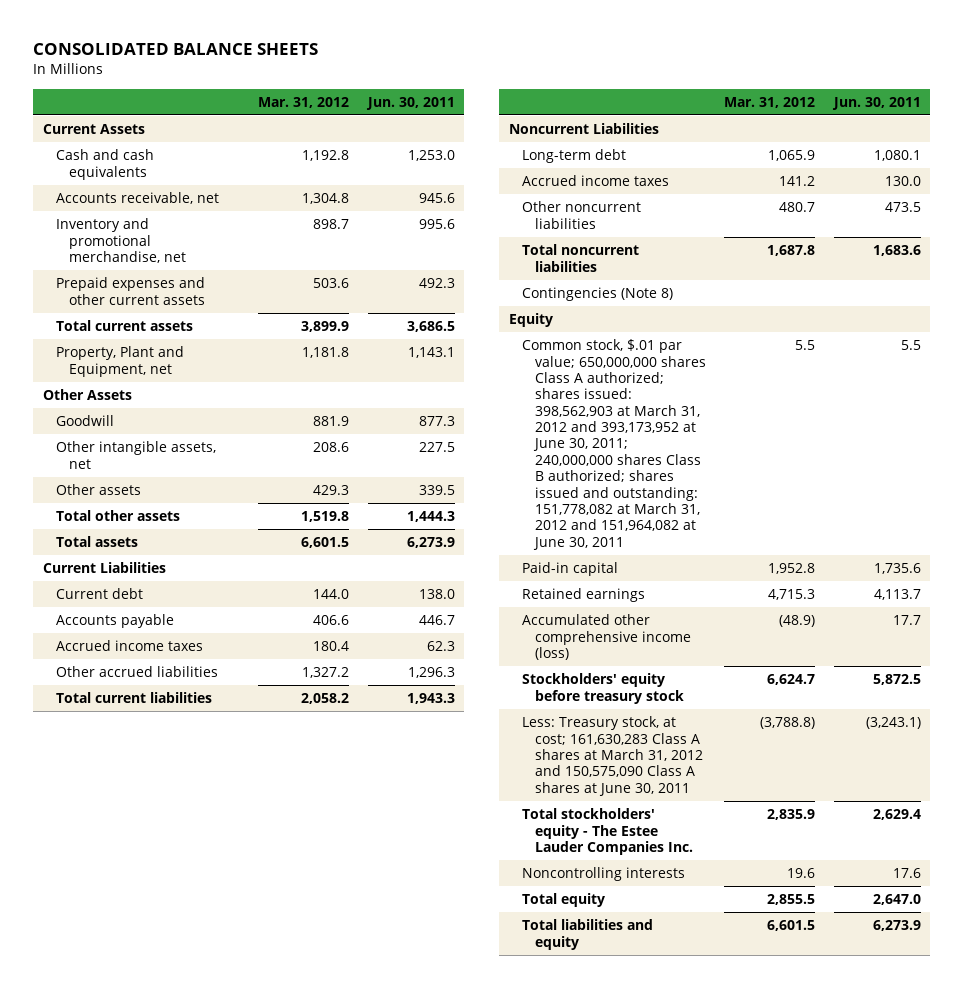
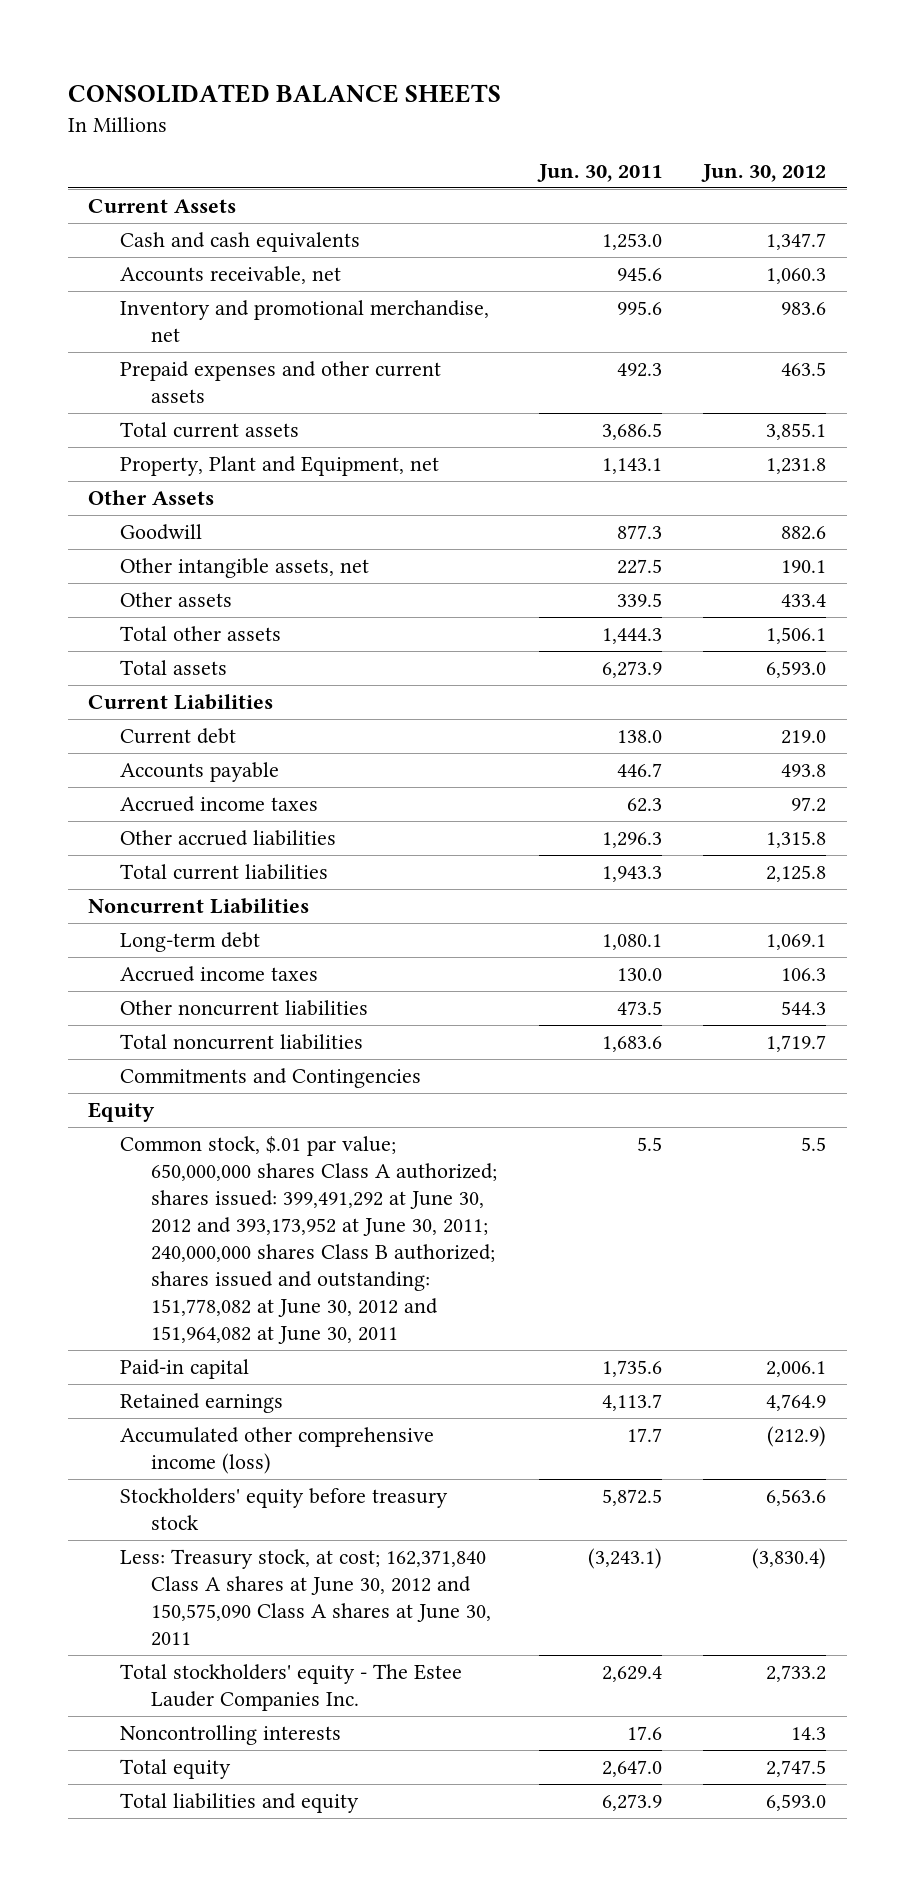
[258,96,350,108] Mar. 31, 2012 -> none
none -> [700,164,826,183] Jun. 30, 2012
[521,287,673,302] Contingencies (Note 8) -> [119,1067,421,1088] Commitments and Contingencies
[521,339,706,550] Common stock, $.01 par value; 650,000,000 shares Class A authorized; shares issued: 398,562,903 at March 31, 2012 and 393,173,952 at June 30, 2011; 240,000,000 shares Class B authorized; shares issued and outstanding: 151,778,082 at March 31, 2012 and 151,964,082 at June 30, 2011 -> [119,1135,498,1345] Common stock, $.01 par value; 650,000,000 shares Class A authorized; shares issued: 399,491,292 at June 30, 2012 and 393,173,952 at June 30, 2011; 240,000,000 shares Class B authorized; shares issued and outstanding: 151,778,082 at June 30, 2012 and 151,964,082 at June 30, 2011
[521,716,703,796] Less: Treasury stock, at cost; 161,630,283 Class A shares at March 31, 2012 and 150,575,090 Class A shares at June 30, 2011 -> [119,1548,492,1647] Less: Treasury stock, at cost; 162,371,840 Class A shares at June 30, 2012 and 150,575,090 Class A shares at June 30, 2011

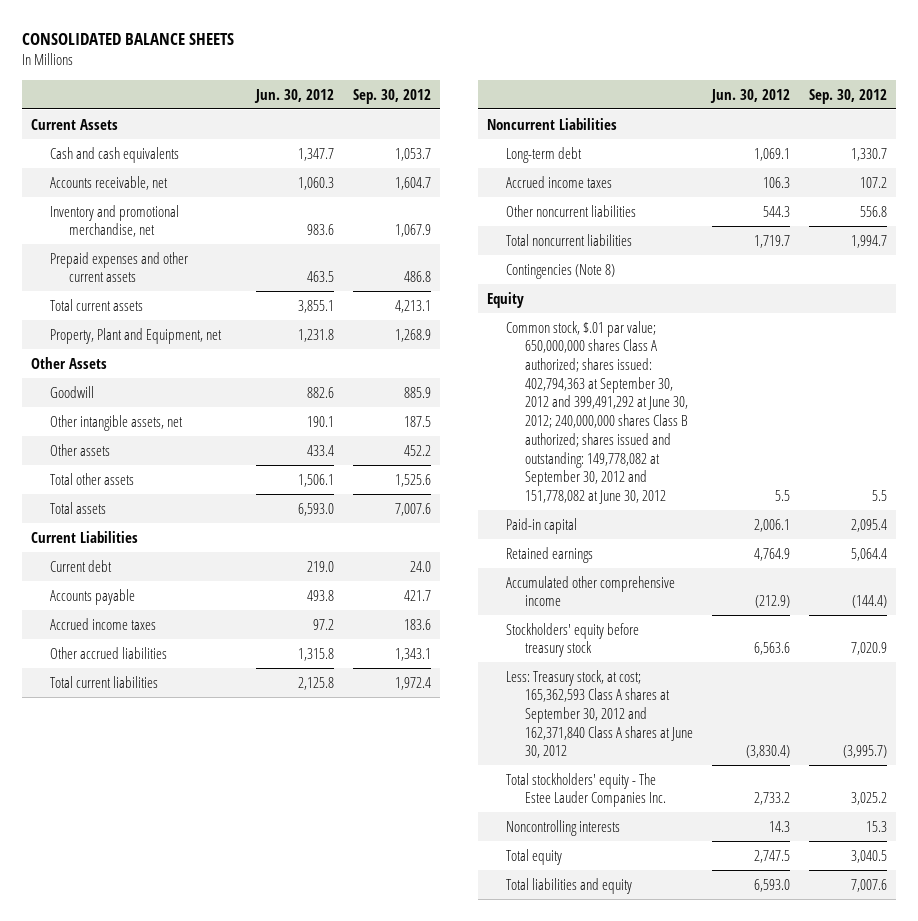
[536,164,662,183] Jun. 30, 2011 -> none
none -> [352,88,431,104] Sep. 30, 2012
[119,1067,421,1088] Commitments and Contingencies -> [505,263,615,279] Contingencies (Note 8)
[119,1135,498,1345] Common stock, $.01 par value; 650,000,000 shares Class A authorized; shares issued: 399,491,292 at June 30, 2012 and 393,173,952 at June 30, 2011; 240,000,000 shares Class B authorized; shares issued and outstanding: 151,778,082 at June 30, 2012 and 151,964,082 at June 30, 2011 -> [505,320,688,505] Common stock, $.01 par value; 650,000,000 shares Class A authorized; shares issued: 402,794,363 at September 30, 2012 and 399,491,292 at June 30, 2012; 240,000,000 shares Class B authorized; shares issued and outstanding: 149,778,082 at September 30, 2012 and 151,778,082 at June 30, 2012
[119,1426,434,1475] Accumulated other comprehensive income (loss) -> [505,575,675,607] Accumulated other comprehensive income
[119,1548,492,1647] Less: Treasury stock, at cost; 162,371,840 Class A shares at June 30, 2012 and 150,575,090 Class A shares at June 30, 2011 -> [505,669,693,759] Less: Treasury stock, at cost; 165,362,593 Class A shares at September 30, 2012 and 162,371,840 Class A shares at June 30, 2012

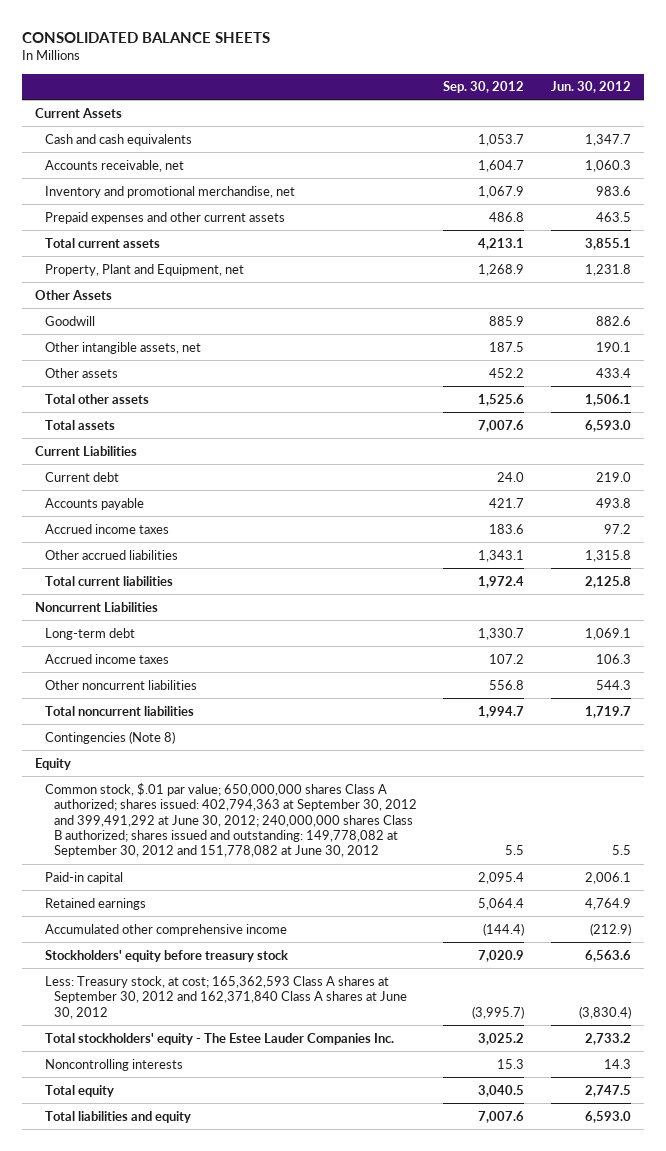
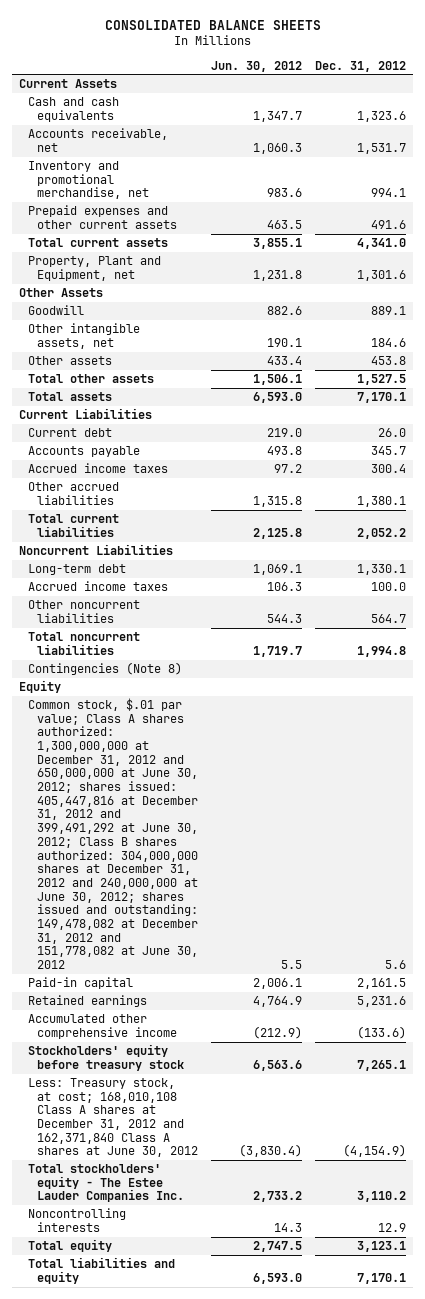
[443,81,525,94] Sep. 30, 2012 -> none
none -> [315,60,407,72] Dec. 31, 2012
[44,782,418,858] Common stock, $.01 par value; 650,000,000 shares Class A authorized; shares issued: 402,794,363 at September 30, 2012 and 399,491,292 at June 30, 2012; 240,000,000 shares Class B authorized; shares issued and outstanding: 149,778,082 at September 30, 2012 and 151,778,082 at June 30, 2012 -> [27,698,198,969] Common stock, $.01 par value; Class A shares authorized: 1,300,000,000 at December 31, 2012 and 650,000,000 at June 30, 2012; shares issued: 405,447,816 at December 31, 2012 and 399,491,292 at June 30, 2012; Class B shares authorized: 304,000,000 shares at December 31, 2012 and 240,000,000 at June 30, 2012; shares issued and outstanding: 149,478,082 at December 31, 2012 and 151,778,082 at June 30, 2012
[44,975,408,1019] Less: Treasury stock, at cost; 165,362,593 Class A shares at September 30, 2012 and 162,371,840 Class A shares at June 30, 2012 -> [27,1078,198,1158] Less: Treasury stock, at cost; 168,010,108 Class A shares at December 31, 2012 and 162,371,840 Class A shares at June 30, 2012

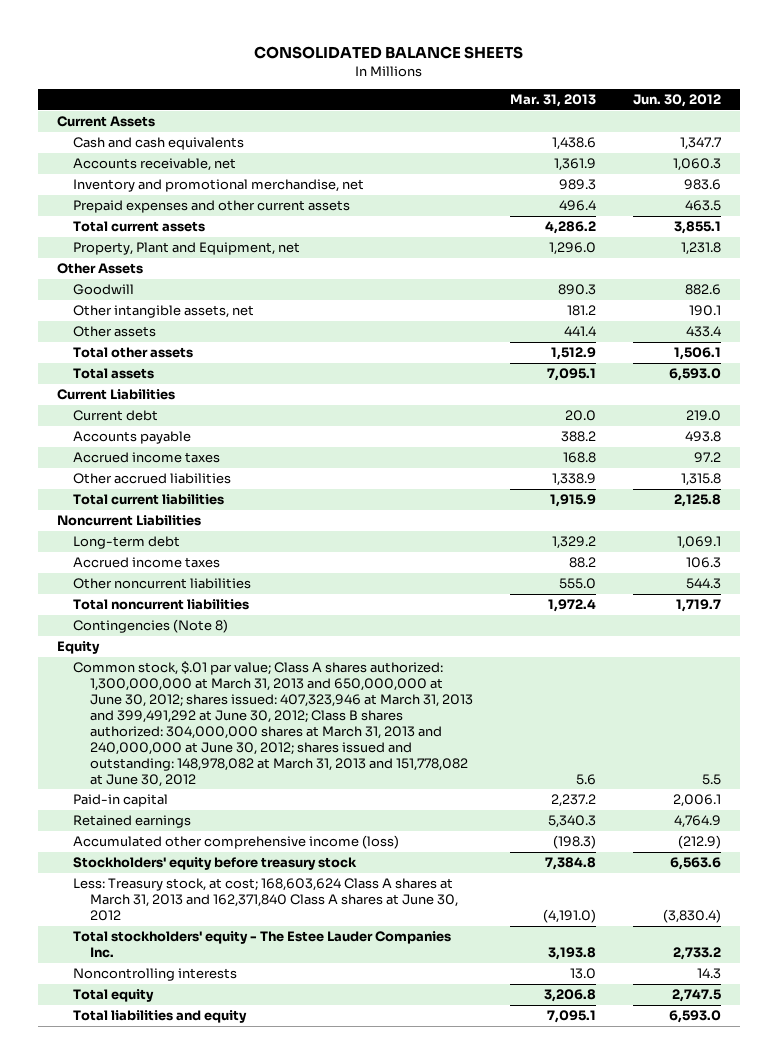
[315,60,407,72] Dec. 31, 2012 -> none
none -> [510,93,597,107] Mar. 31, 2013
[27,698,198,969] Common stock, $.01 par value; Class A shares authorized: 1,300,000,000 at December 31, 2012 and 650,000,000 at June 30, 2012; shares issued: 405,447,816 at December 31, 2012 and 399,491,292 at June 30, 2012; Class B shares authorized: 304,000,000 shares at December 31, 2012 and 240,000,000 at June 30, 2012; shares issued and outstanding: 149,478,082 at December 31, 2012 and 151,778,082 at June 30, 2012 -> [73,661,473,787] Common stock, $.01 par value; Class A shares authorized: 1,300,000,000 at March 31, 2013 and 650,000,000 at June 30, 2012; shares issued: 407,323,946 at March 31, 2013 and 399,491,292 at June 30, 2012; Class B shares authorized: 304,000,000 shares at March 31, 2013 and 240,000,000 at June 30, 2012; shares issued and outstanding: 148,978,082 at March 31, 2013 and 151,778,082 at June 30, 2012
[27,1014,177,1039] Accumulated other comprehensive income -> [73,835,400,850] Accumulated other comprehensive income (loss)
[27,1078,198,1158] Less: Treasury stock, at cost; 168,010,108 Class A shares at December 31, 2012 and 162,371,840 Class A shares at June 30, 2012 -> [73,878,458,922] Less: Treasury stock, at cost; 168,603,624 Class A shares at March 31, 2013 and 162,371,840 Class A shares at June 30, 2012

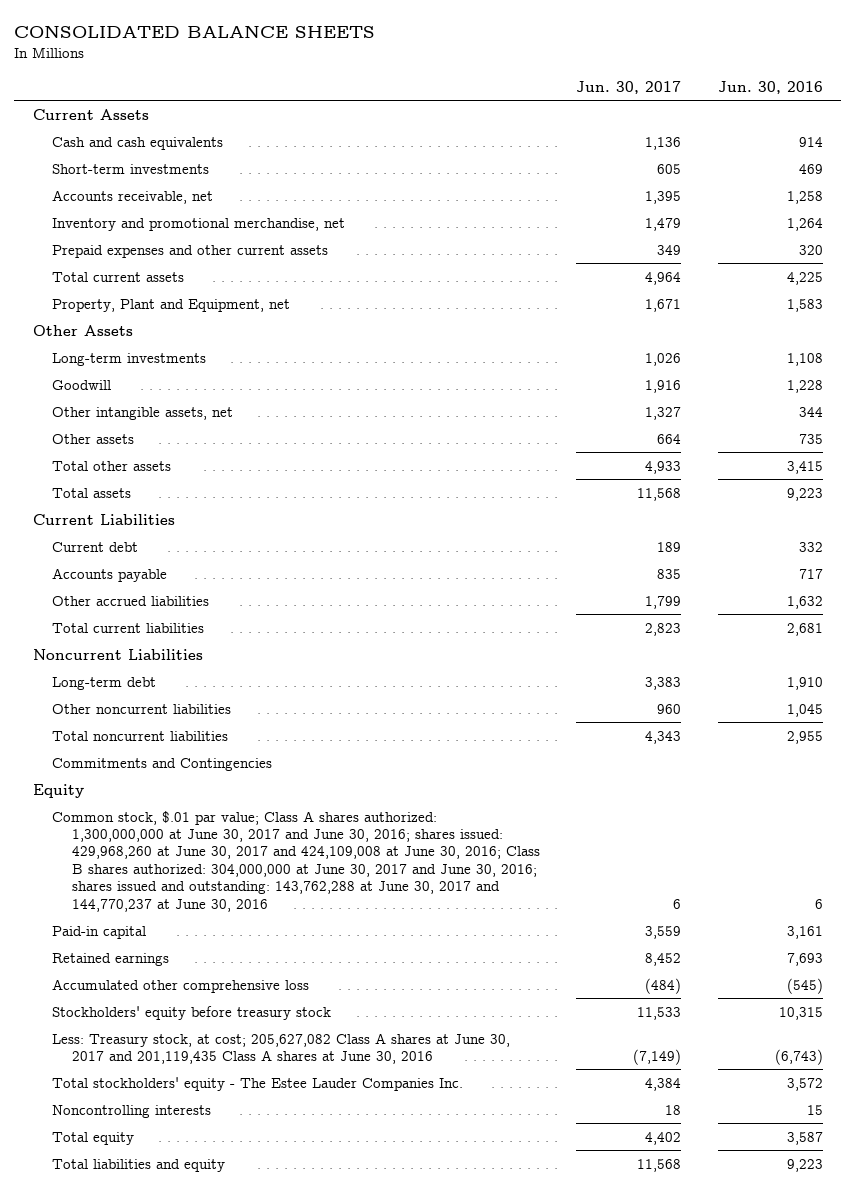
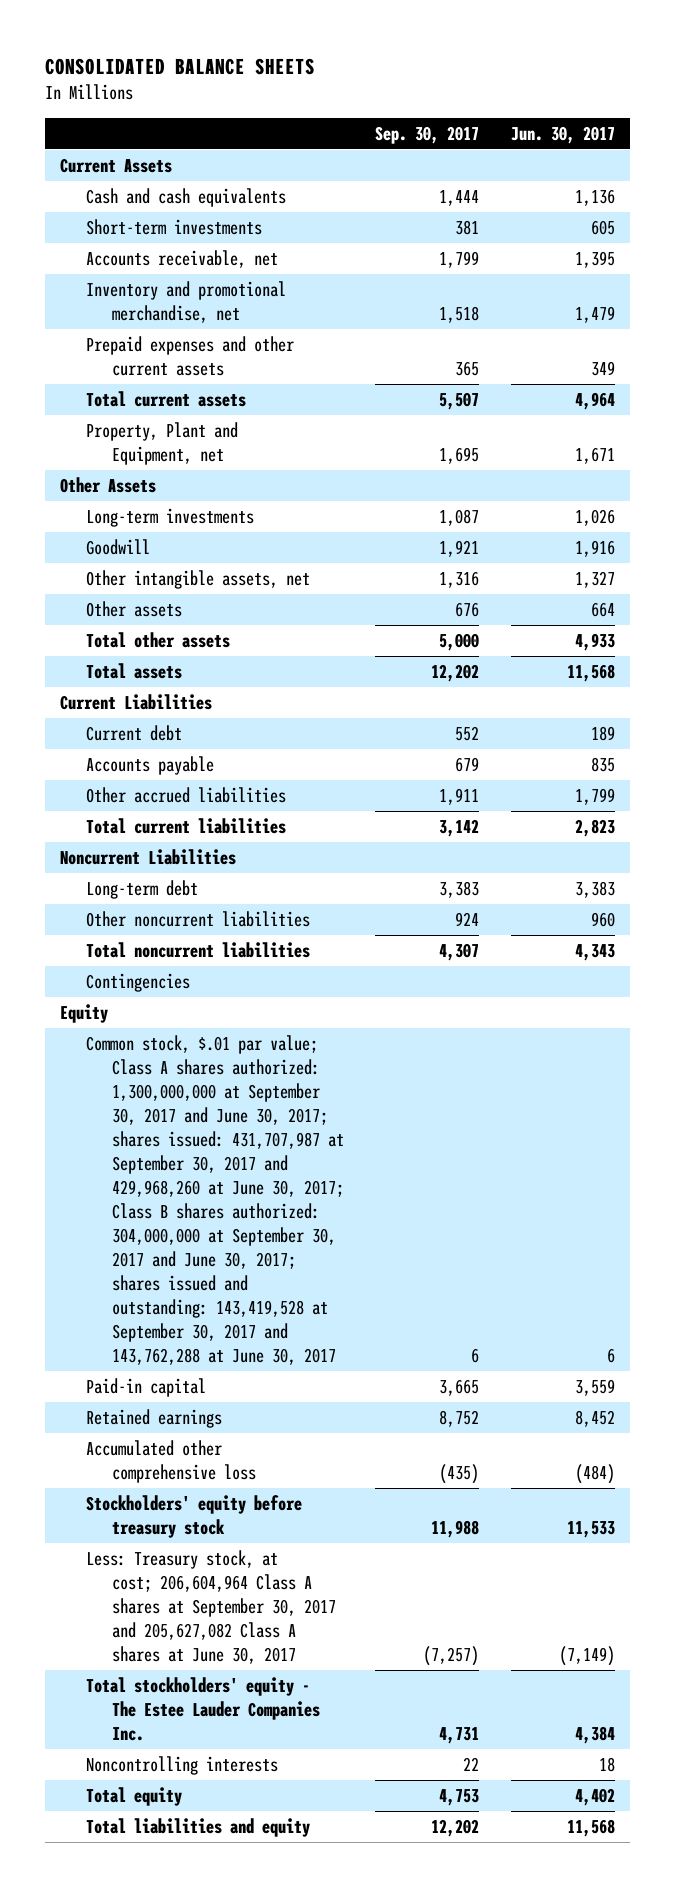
[718,80,824,94] Jun. 30, 2016 -> none
none -> [375,125,480,144] Sep. 30, 2017
[52,757,273,771] Commitments and Contingencies -> [86,973,191,993] Contingencies
[52,810,540,912] Common stock, $.01 par value; Class A shares authorized: 1,300,000,000 at June 30, 2017 and June 30, 2016; shares issued: 429,968,260 at June 30, 2017 and 424,109,008 at June 30, 2016; Class B shares authorized: 304,000,000 at June 30, 2017 and June 30, 2016; shares issued and outstanding: 143,762,288 at June 30, 2017 and 144,770,237 at June 30, 2016 -> [86,1035,345,1366] Common stock, $.01 par value; Class A shares authorized: 1,300,000,000 at September 30, 2017 and June 30, 2017; shares issued: 431,707,987 at September 30, 2017 and 429,968,260 at June 30, 2017; Class B shares authorized: 304,000,000 at September 30, 2017 and June 30, 2017; shares issued and outstanding: 143,419,528 at September 30, 2017 and 143,762,288 at June 30, 2017
[52,1032,511,1065] Less: Treasury stock, at cost; 205,627,082 Class A shares at June 30, 2017 and 201,119,435 Class A shares at June 30, 2016 -> [86,1550,337,1665] Less: Treasury stock, at cost; 206,604,964 Class A shares at September 30, 2017 and 205,627,082 Class A shares at June 30, 2017

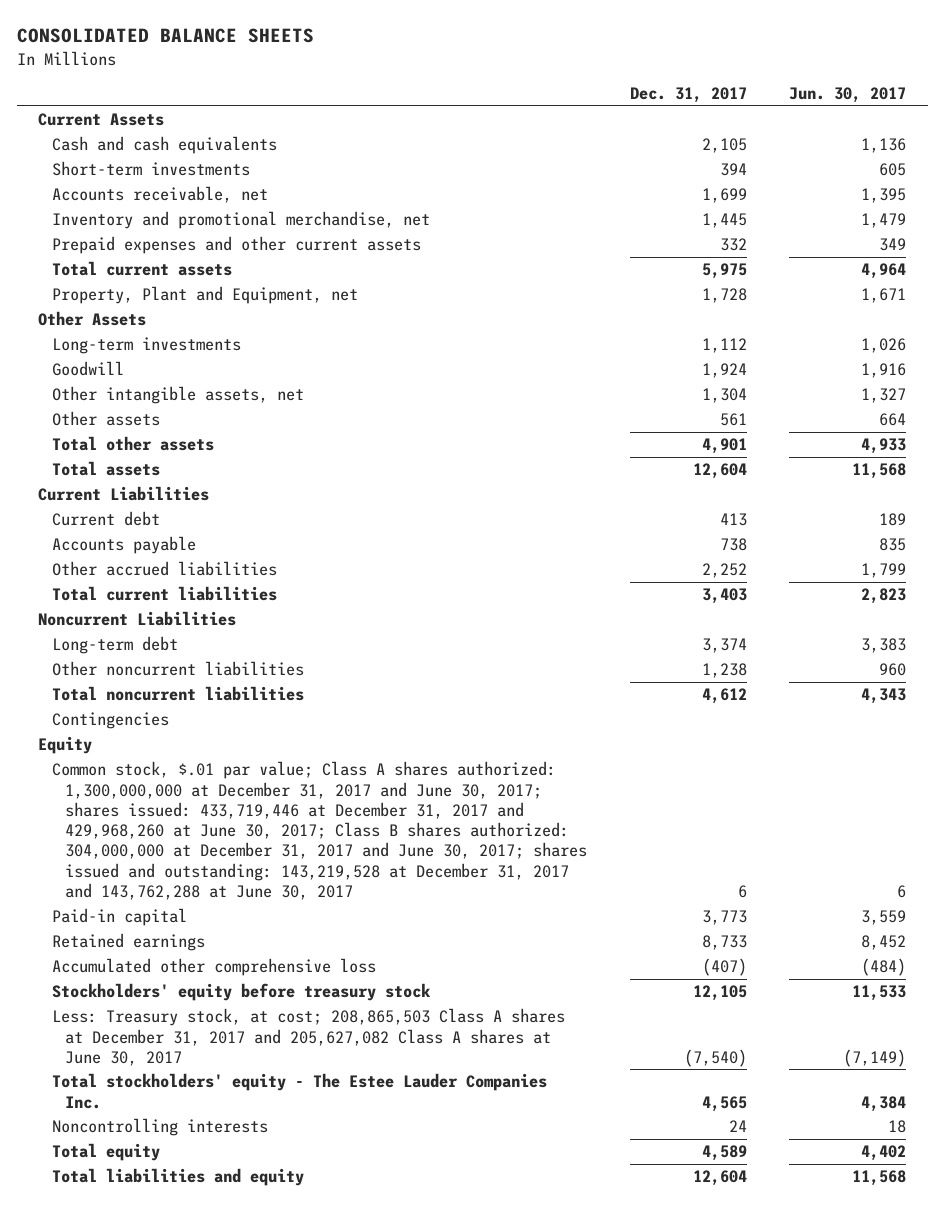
[375,125,480,144] Sep. 30, 2017 -> none
none -> [629,87,747,104] Dec. 31, 2017
[86,1035,345,1366] Common stock, $.01 par value; Class A shares authorized: 1,300,000,000 at September 30, 2017 and June 30, 2017; shares issued: 431,707,987 at September 30, 2017 and 429,968,260 at June 30, 2017; Class B shares authorized: 304,000,000 at September 30, 2017 and June 30, 2017; shares issued and outstanding: 143,419,528 at September 30, 2017 and 143,762,288 at June 30, 2017 -> [51,761,588,901] Common stock, $.01 par value; Class A shares authorized: 1,300,000,000 at December 31, 2017 and June 30, 2017; shares issued: 433,719,446 at December 31, 2017 and 429,968,260 at June 30, 2017; Class B shares authorized: 304,000,000 at December 31, 2017 and June 30, 2017; shares issued and outstanding: 143,219,528 at December 31, 2017 and 143,762,288 at June 30, 2017
[86,1550,337,1665] Less: Treasury stock, at cost; 206,604,964 Class A shares at September 30, 2017 and 205,627,082 Class A shares at June 30, 2017 -> [51,1008,565,1066] Less: Treasury stock, at cost; 208,865,503 Class A shares at December 31, 2017 and 205,627,082 Class A shares at June 30, 2017

